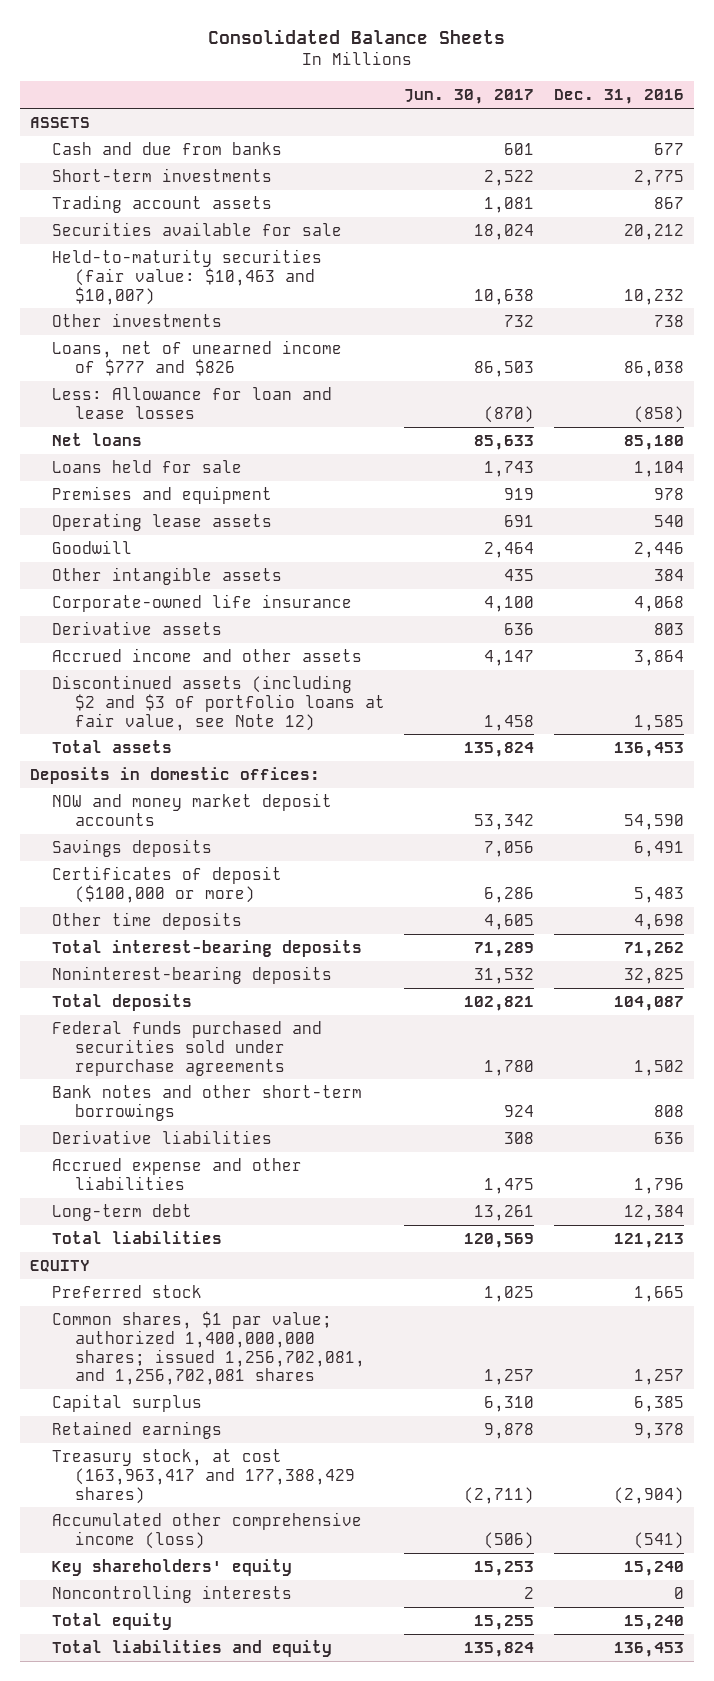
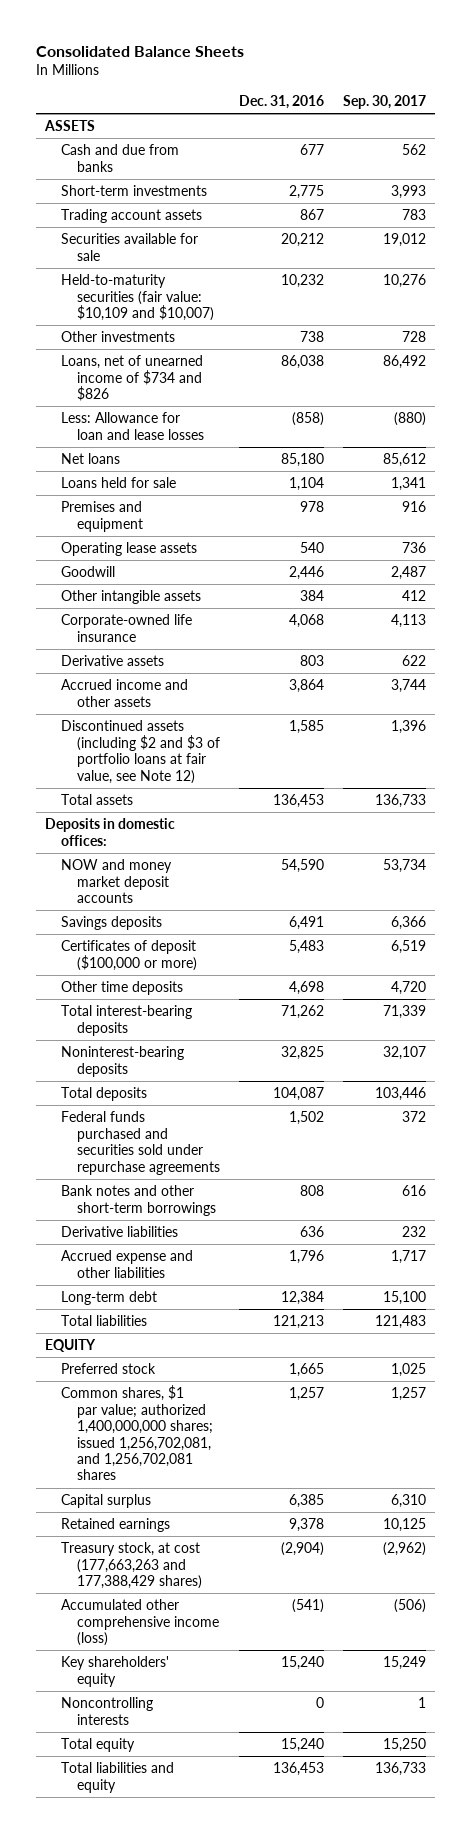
[404,89,535,105] Jun. 30, 2017 -> none
none -> [342,94,426,109] Sep. 30, 2017
[52,248,323,305] Held-to-maturity securities (fair value: $10,463 and $10,007) -> [61,274,214,322] Held-to-maturity securities (fair value: $10,109 and $10,007)
[52,339,343,376] Loans, net of unearned income of $777 and $826 -> [61,355,204,402] Loans, net of unearned income of $734 and $826
[52,1448,355,1504] Treasury stock, at cost (163,963,417 and 177,388,429 shares) -> [61,1542,202,1590] Treasury stock, at cost (177,663,263 and 177,388,429 shares)

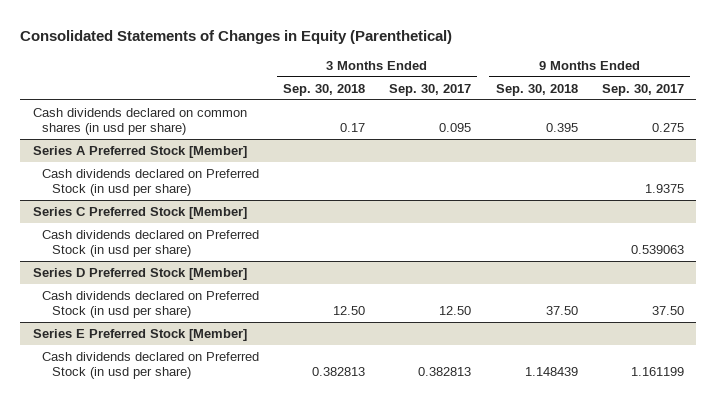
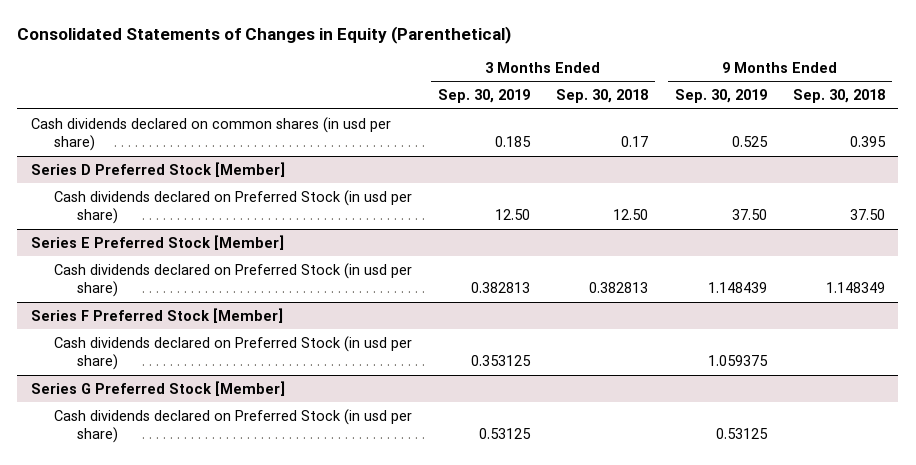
[389,83,472,96] Sep. 30, 2017 -> none
[601,83,684,96] Sep. 30, 2017 -> none
none -> [438,89,531,104] Sep. 30, 2019
none -> [674,89,767,104] Sep. 30, 2019
[32,145,247,158] Series A Preferred Stock [Member] -> none
[42,168,260,197] Cash dividends declared on Preferred Stock (in usd per share) -> none
[32,206,247,219] Series C Preferred Stock [Member] -> none
[42,229,260,258] Cash dividends declared on Preferred Stock (in usd per share) -> none
[524,367,578,377] 1.148439 -> [826,282,886,294] 1.148349
none -> [30,307,283,323] Series F Preferred Stock [Member]
none -> [53,335,412,371] Cash dividends declared on Preferred Stock (in usd per share)
none -> [30,380,285,396] Series G Preferred Stock [Member]
none -> [53,408,412,444] Cash dividends declared on Preferred Stock (in usd per share)

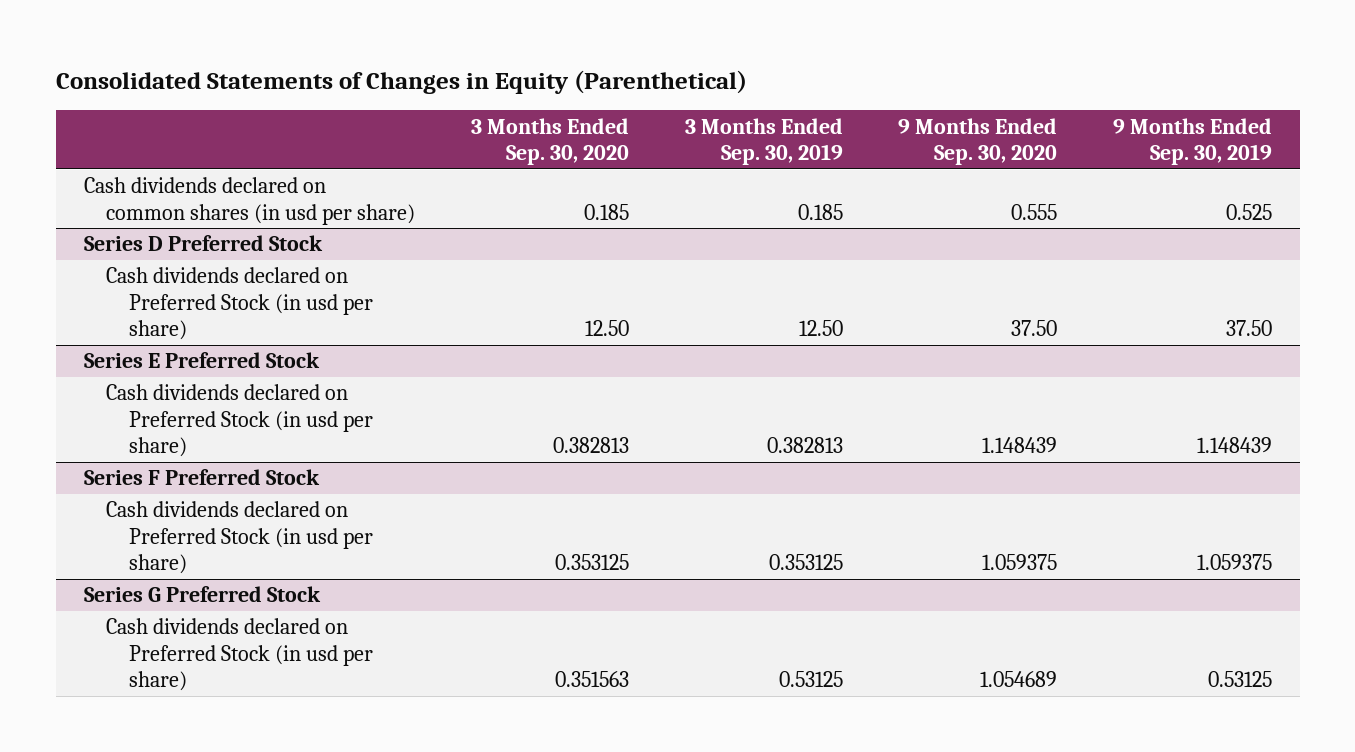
[556,89,649,104] Sep. 30, 2018 -> none
[793,89,886,104] Sep. 30, 2018 -> none
none -> [470,117,629,166] 3 Months Ended Sep. 30, 2020
none -> [898,117,1058,166] 9 Months Ended Sep. 30, 2020
[30,161,285,177] Series D Preferred Stock [Member] -> [83,235,323,252] Series D Preferred Stock
[30,234,284,250] Series E Preferred Stock [Member] -> [83,352,320,369] Series E Preferred Stock
[30,307,283,323] Series F Preferred Stock [Member] -> [83,469,320,486] Series F Preferred Stock
[30,380,285,396] Series G Preferred Stock [Member] -> [83,586,321,603] Series G Preferred Stock

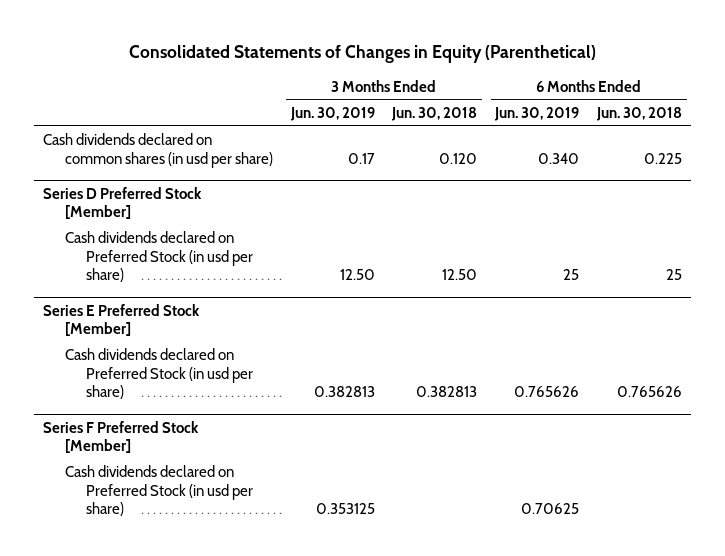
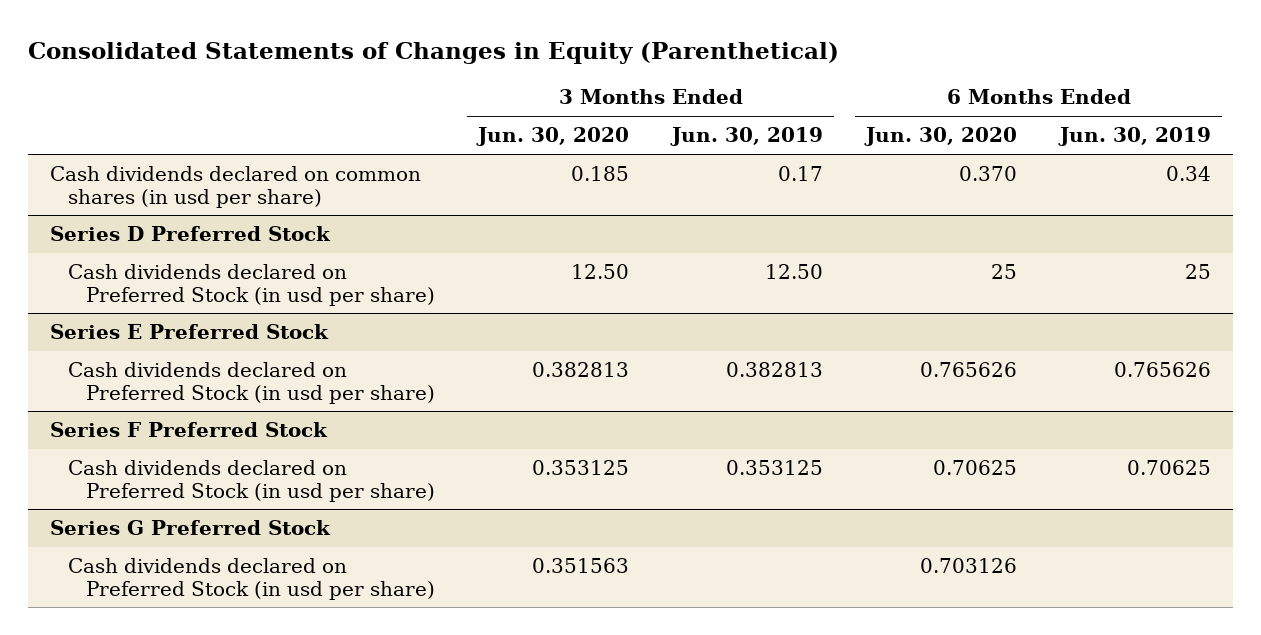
[391,106,478,121] Jun. 30, 2018 -> none
[596,106,683,121] Jun. 30, 2018 -> none
none -> [476,127,630,147] Jun. 30, 2020
none -> [864,127,1018,147] Jun. 30, 2020
[538,152,580,164] 0.340 -> [1166,166,1212,182] 0.34
[43,186,203,219] Series D Preferred Stock [Member] -> [49,226,331,242] Series D Preferred Stock
[43,303,201,336] Series E Preferred Stock [Member] -> [49,324,329,340] Series E Preferred Stock
[43,420,200,453] Series F Preferred Stock [Member] -> [49,422,328,438] Series F Preferred Stock
none -> [49,520,331,536] Series G Preferred Stock
none -> [67,558,436,600] Cash dividends declared on Preferred Stock (in usd per share)

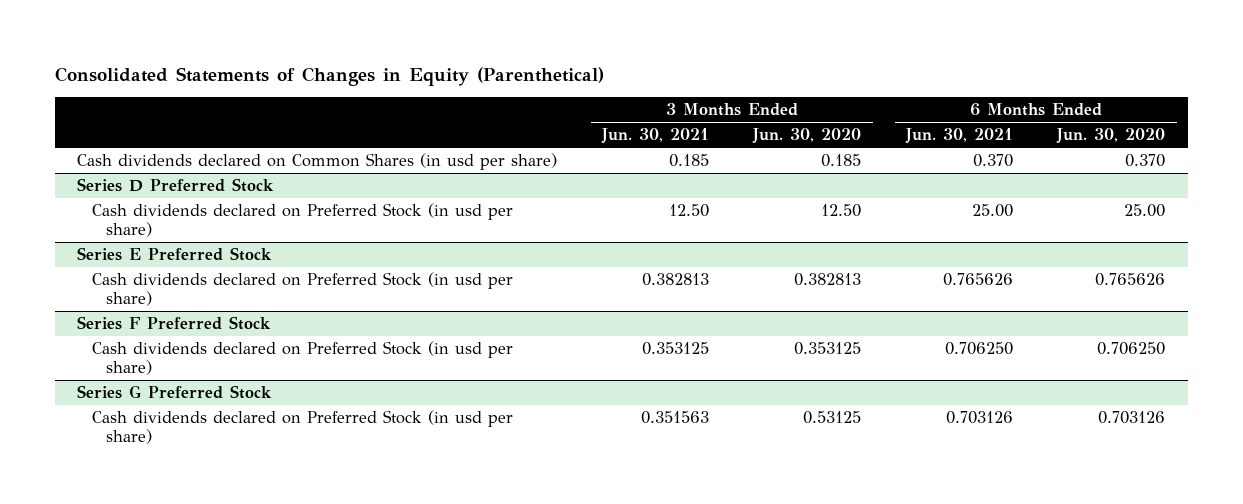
[670,127,824,147] Jun. 30, 2019 -> none
[1058,127,1212,147] Jun. 30, 2019 -> none
none -> [600,128,709,144] Jun. 30, 2021
none -> [904,128,1013,144] Jun. 30, 2021
[49,166,421,208] Cash dividends declared on common shares (in usd per share) -> [77,153,558,171] Cash dividends declared on Common Shares (in usd per share)
[991,264,1018,280] 25 -> [1124,204,1166,218] 25.00
[933,460,1018,476] 0.70625 -> [1097,342,1166,356] 0.706250
[532,558,630,574] 0.351563 -> [803,411,862,425] 0.53125

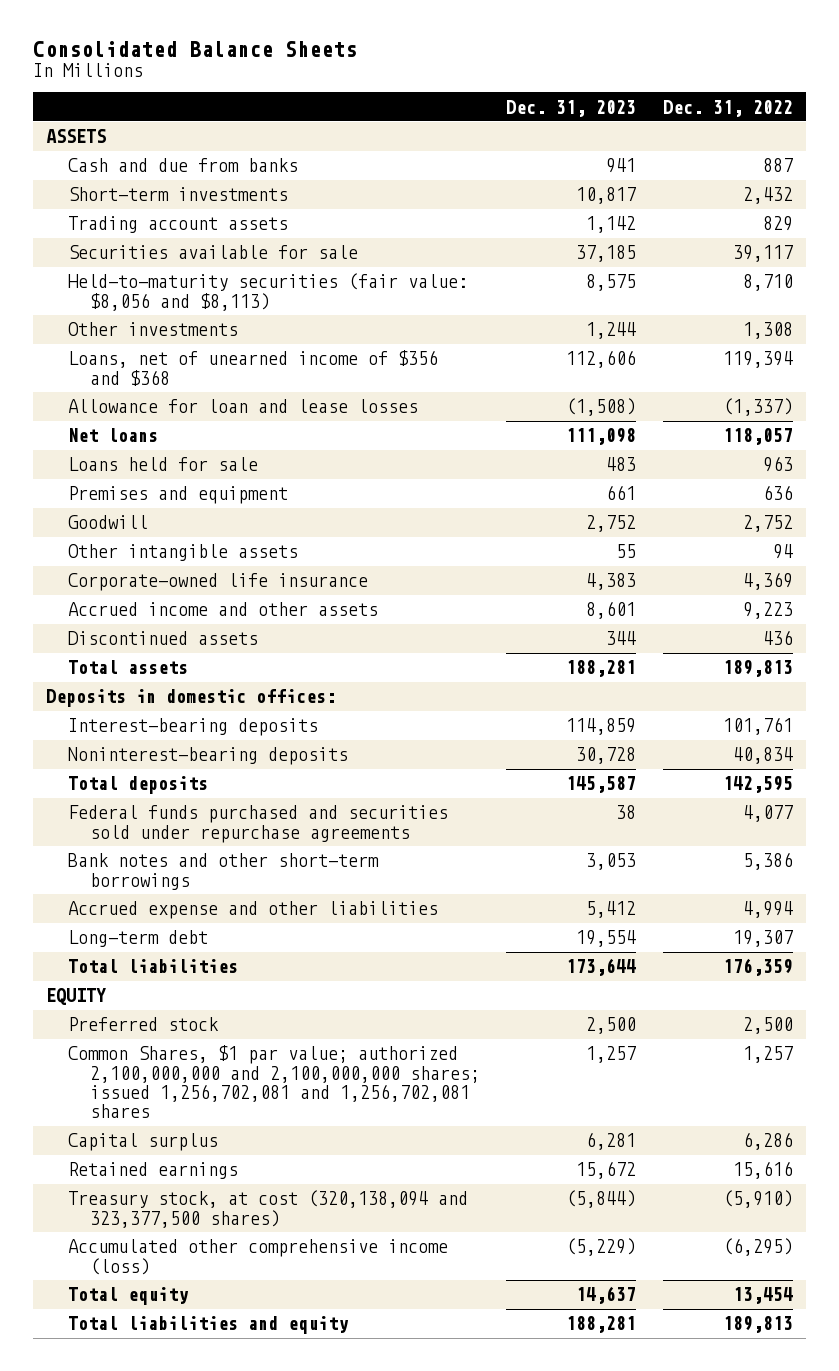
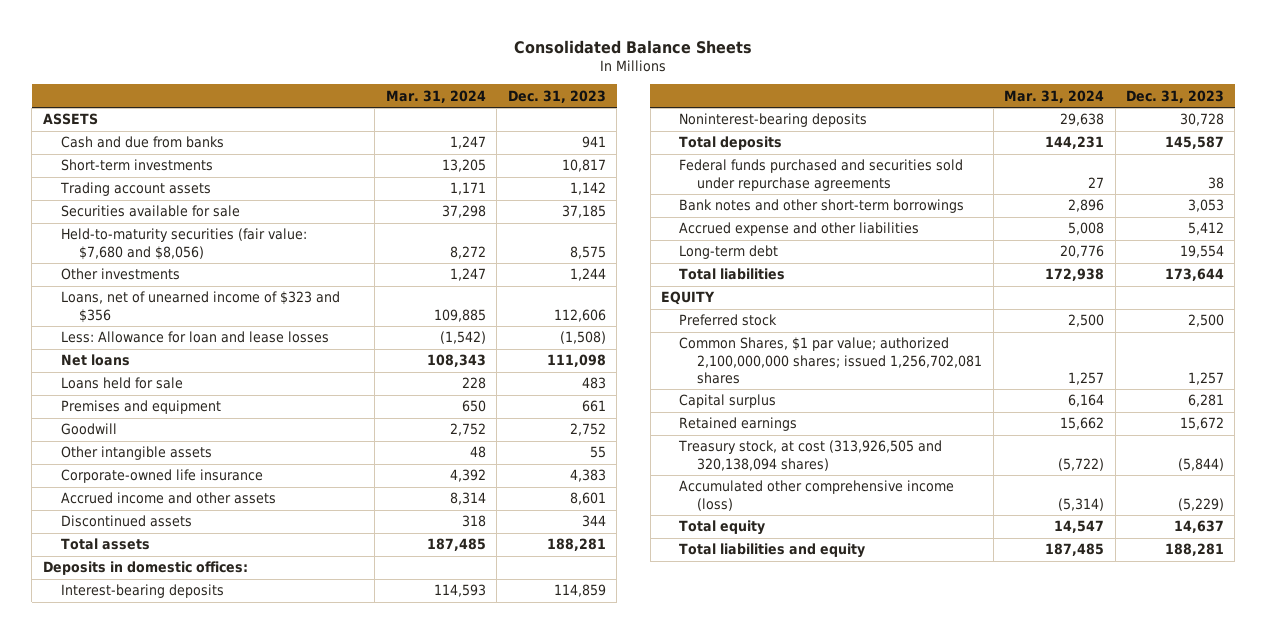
[662,99,793,117] Dec. 31, 2022 -> none
none -> [385,89,486,103] Mar. 31, 2024
[67,273,468,311] Held-to-maturity securities (fair value: $8,056 and $8,113) -> [60,228,307,260] Held-to-maturity securities (fair value: $7,680 and $8,056)
[67,350,438,386] Loans, net of unearned income of $356 and $368 -> [60,291,340,323] Loans, net of unearned income of $323 and $356
[67,399,418,414] Allowance for loan and lease losses -> [60,331,329,344] Less: Allowance for loan and lease losses
[67,1045,480,1119] Common Shares, $1 par value; authorized 2,100,000,000 and 2,100,000,000 shares; issued 1,256,702,081 and 1,256,702,081 shares -> [679,337,983,384] Common Shares, $1 par value; authorized 2,100,000,000 shares; issued 1,256,702,081 shares
[67,1190,468,1228] Treasury stock, at cost (320,138,094 and 323,377,500 shares) -> [678,440,943,471] Treasury stock, at cost (313,926,505 and 320,138,094 shares)

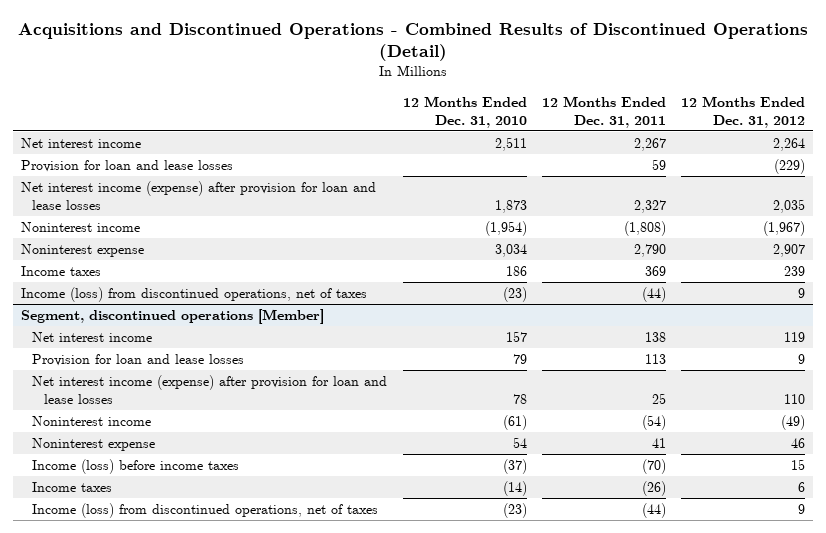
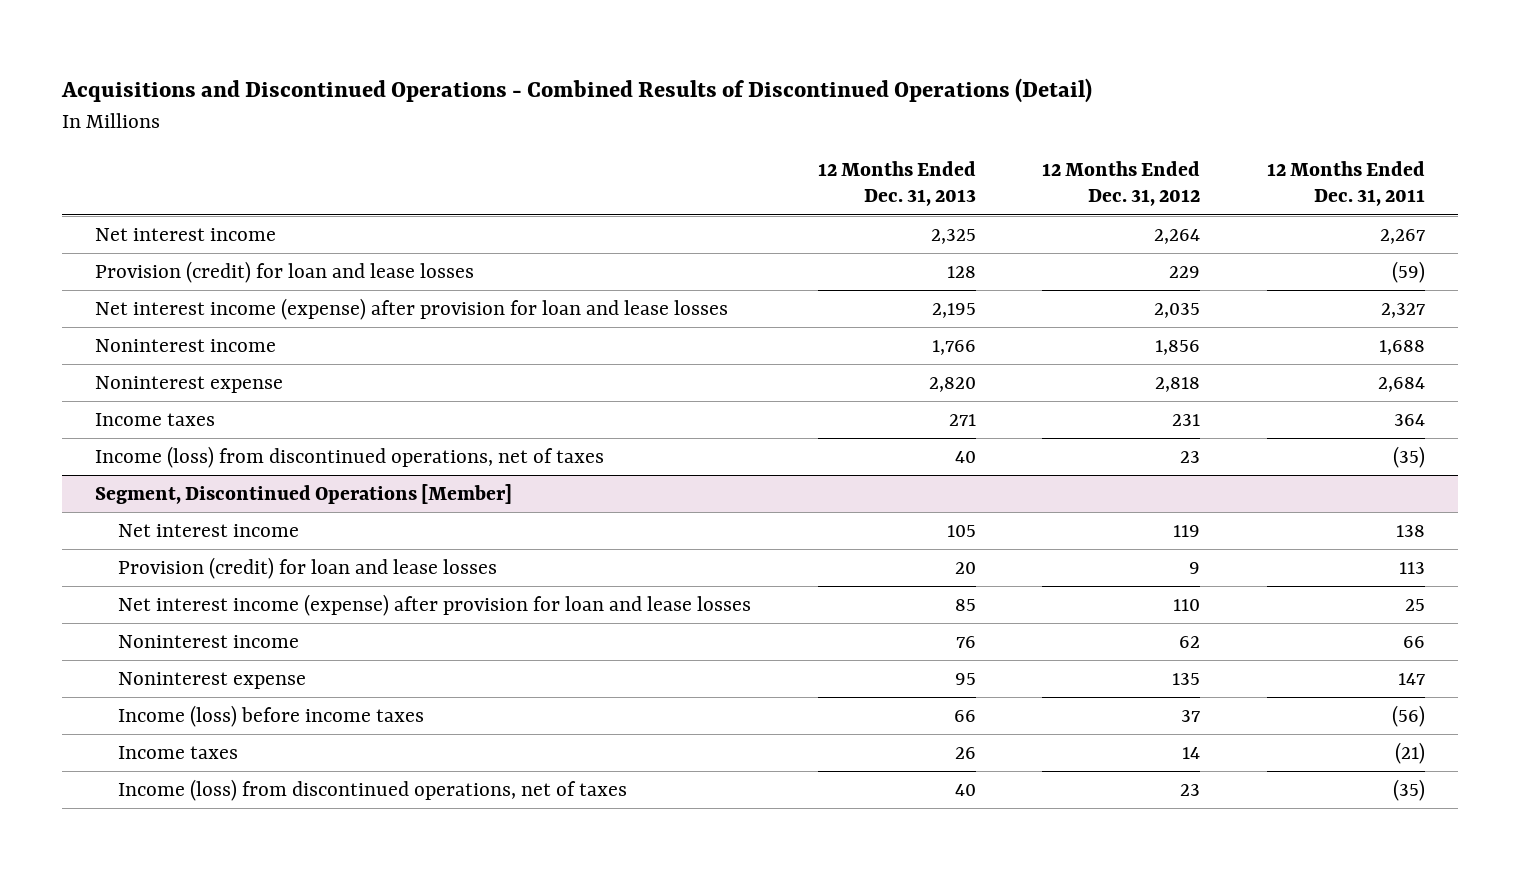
[402,95,527,128] 12 Months Ended Dec. 31, 2010 -> none
none -> [817,160,976,207] 12 Months Ended Dec. 31, 2013
[20,159,233,172] Provision for loan and lease losses -> [95,261,475,284] Provision (credit) for loan and lease losses
[652,158,667,170] 59 -> [1391,261,1425,284] (59)
[774,158,806,174] (229) -> [1169,266,1201,279] 229
[624,220,667,236] (1,808) -> [1378,340,1425,356] 1,688
[763,220,806,236] (1,967) -> [1155,340,1201,356] 1,856
[634,243,667,257] 2,790 -> [1377,377,1425,393] 2,684
[773,243,806,257] 2,907 -> [1155,377,1201,393] 2,818
[645,265,667,276] 369 -> [1393,414,1425,427] 364
[784,265,806,276] 239 -> [1172,414,1201,427] 231
[642,286,667,302] (44) -> [1392,446,1425,469] (35)
[798,287,806,298] 9 -> [1180,451,1201,464] 23
[20,308,324,324] Segment, discontinued operations [Member] -> [95,484,513,505] Segment, Discontinued Operations [Member]
[32,353,245,366] Provision for loan and lease losses -> [118,557,498,580] Provision (credit) for loan and lease losses
[642,414,667,430] (54) -> [1402,636,1425,649] 66
[781,414,806,430] (49) -> [1179,636,1201,649] 62
[652,437,667,448] 41 -> [1397,673,1425,686] 147
[791,437,806,448] 46 -> [1172,673,1201,686] 135
[642,458,667,474] (70) -> [1391,705,1425,728] (56)
[791,458,806,470] 15 -> [1181,710,1201,723] 37
[642,480,667,496] (26) -> [1394,742,1425,765] (21)
[798,481,806,492] 6 -> [1182,747,1201,760] 14
[642,502,667,518] (44) -> [1392,779,1425,802] (35)
[798,503,806,514] 9 -> [1180,784,1201,797] 23

